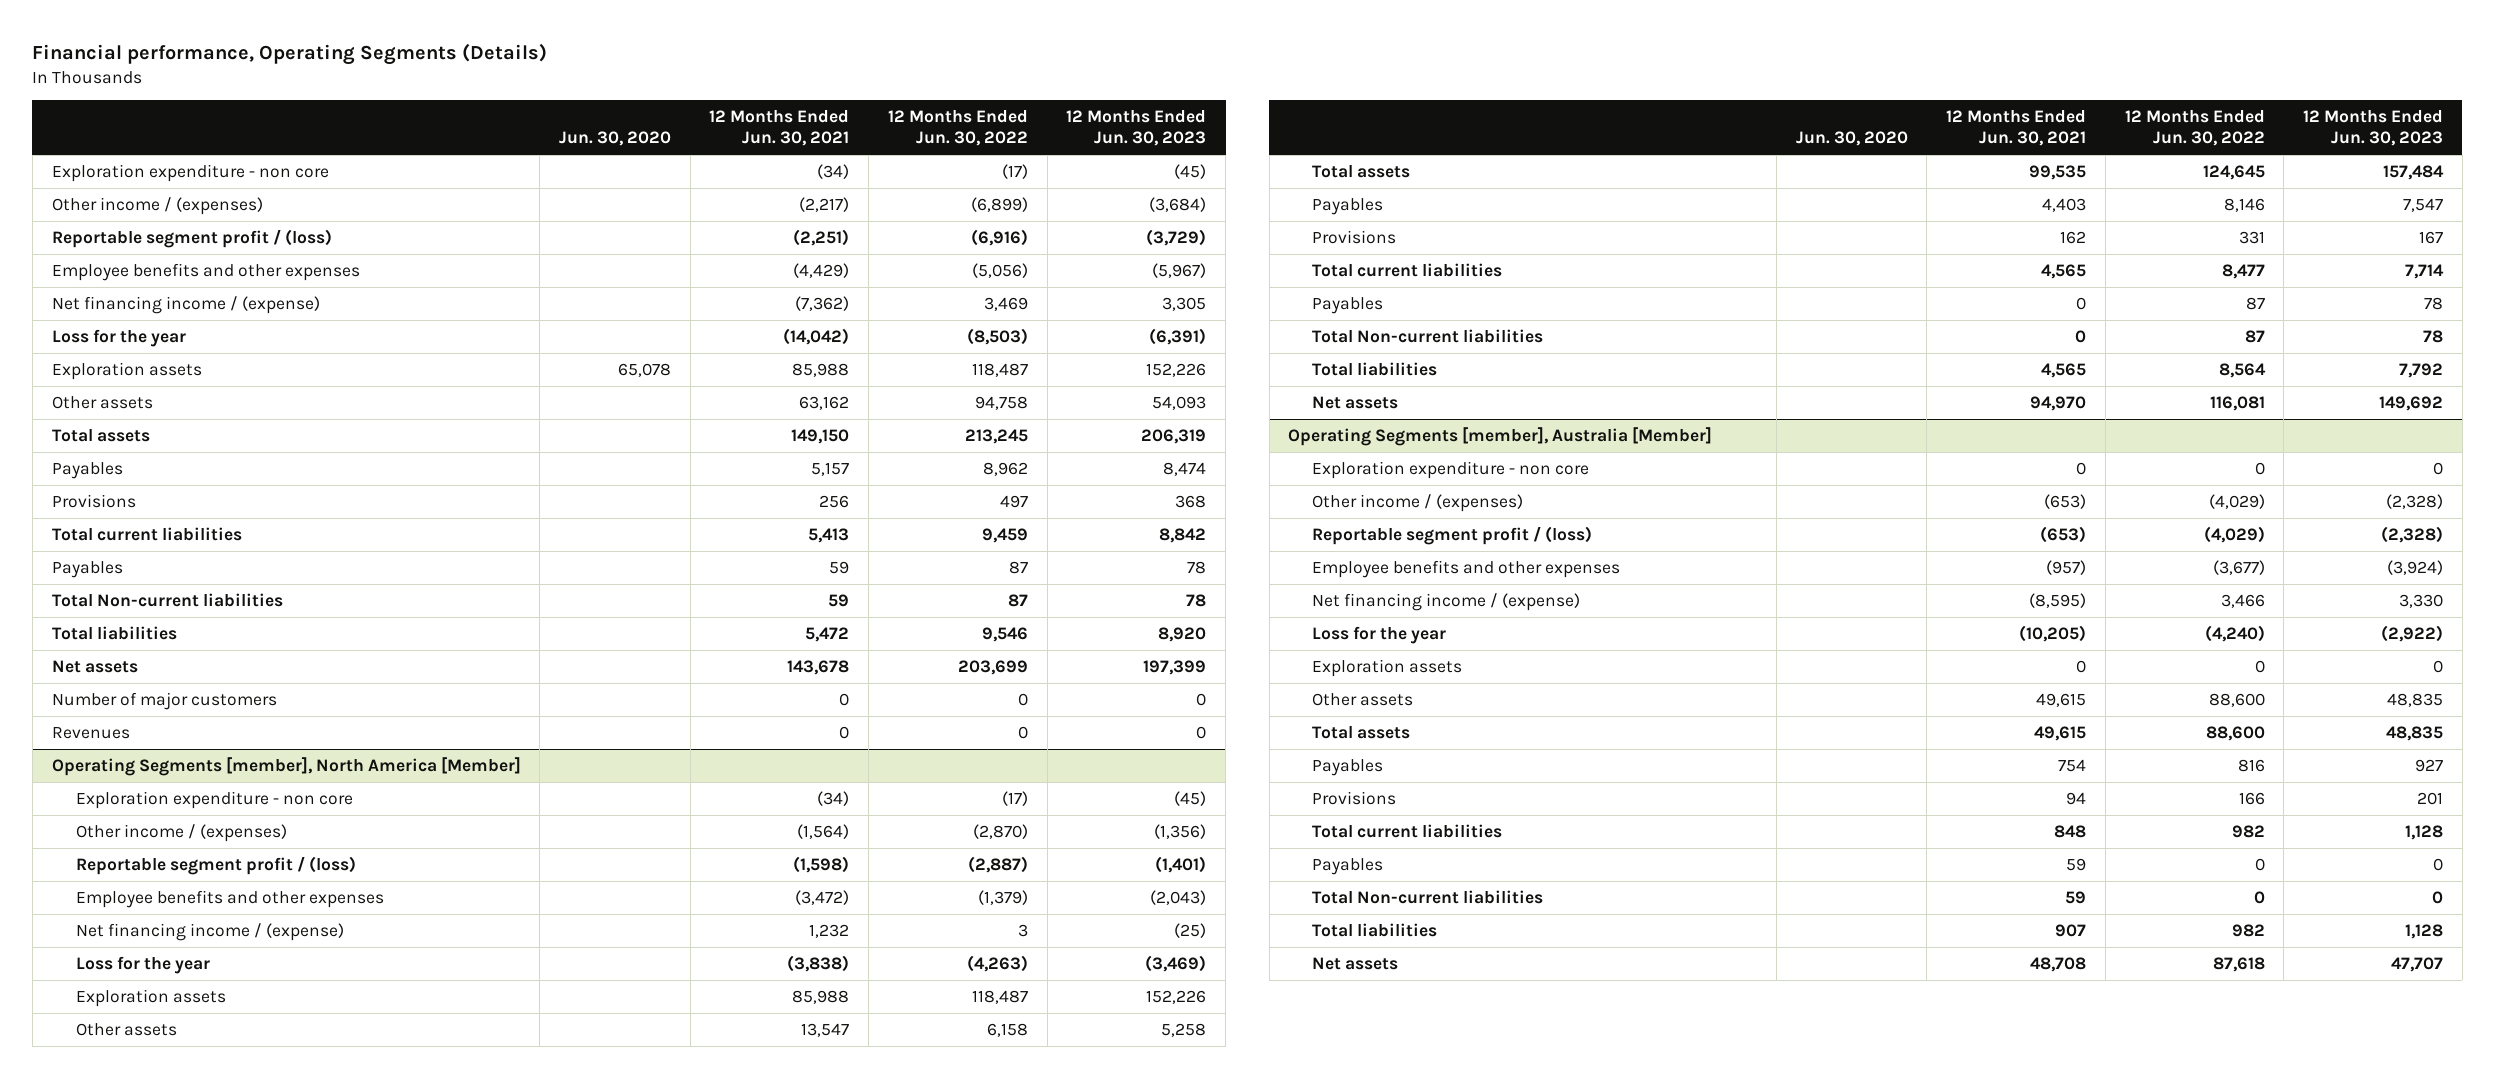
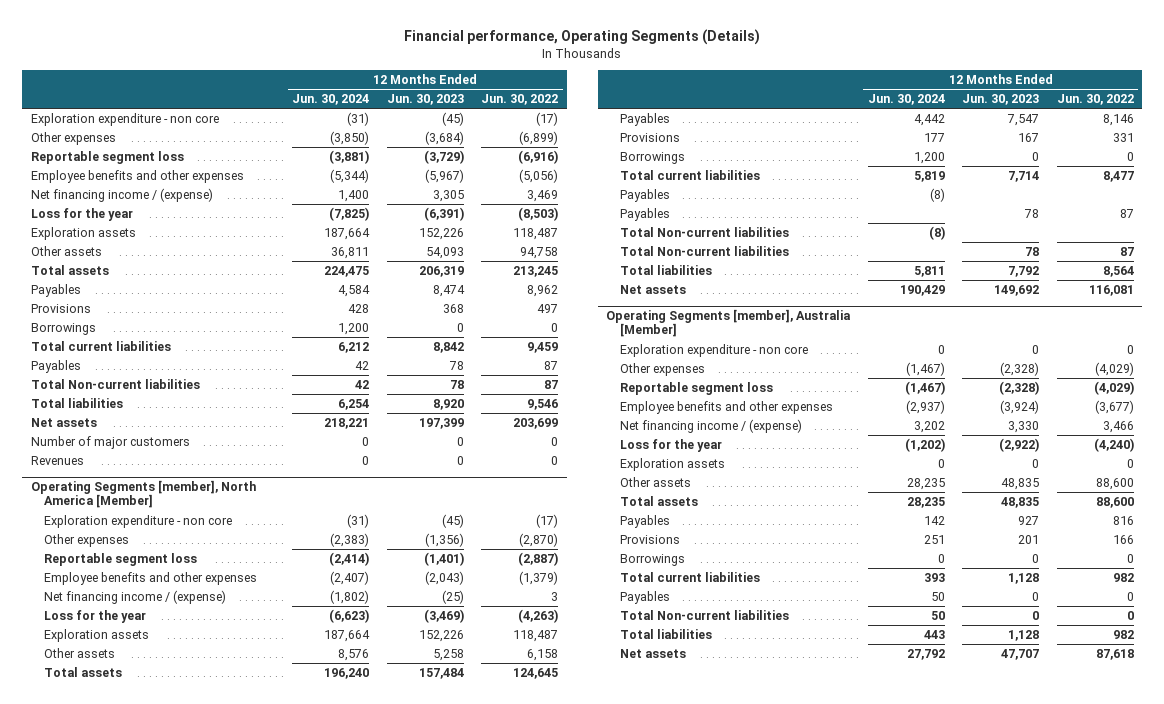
[559,131,672,147] Jun. 30, 2020 -> none
[709,110,850,147] 12 Months Ended Jun. 30, 2021 -> none
none -> [292,94,370,106] Jun. 30, 2024
[51,197,263,216] Other income / (expenses) -> [30,131,116,145] Other expenses
[51,229,332,249] Reportable segment profit / (loss) -> [30,150,184,164] Reportable segment loss
none -> [30,322,96,335] Borrowings
[75,824,287,843] Other income / (expenses) -> [44,533,130,547] Other expenses
[75,856,356,876] Reportable segment profit / (loss) -> [44,552,198,566] Reportable segment loss
none -> [619,151,685,164] Borrowings
none -> [619,188,670,202] Payables
none -> [619,226,789,237] Total Non-current liabilities
[1312,494,1524,513] Other income / (expenses) -> [619,362,705,376] Other expenses
[1312,526,1593,546] Reportable segment profit / (loss) -> [619,381,773,395] Reportable segment loss
none -> [619,553,685,566] Borrowings

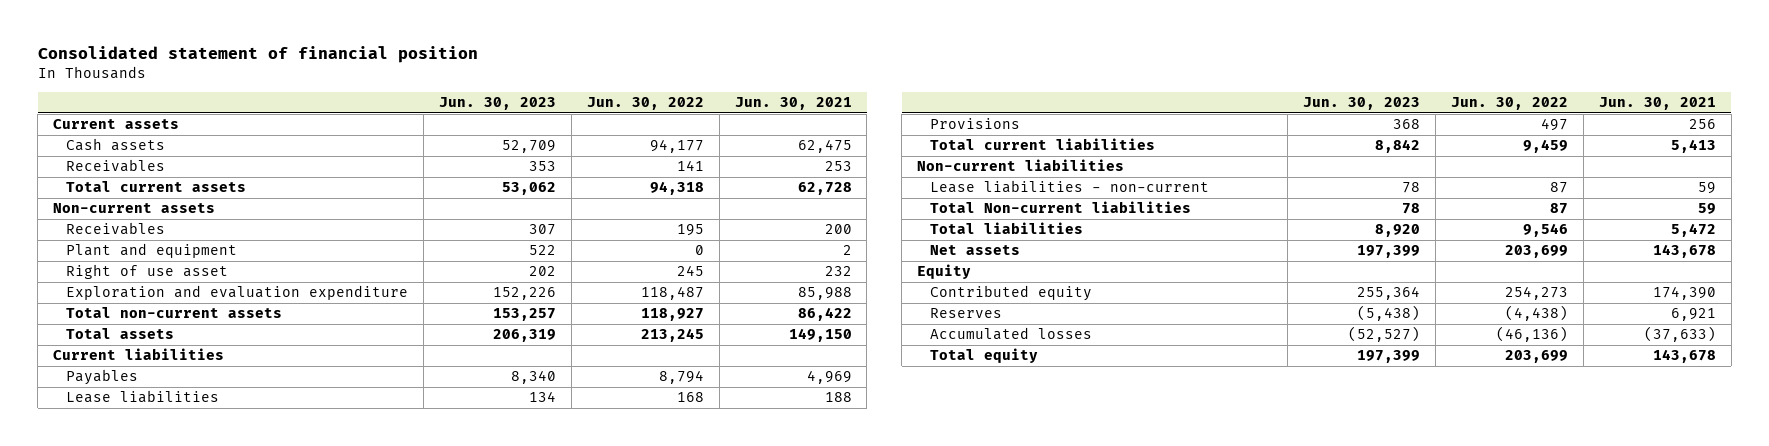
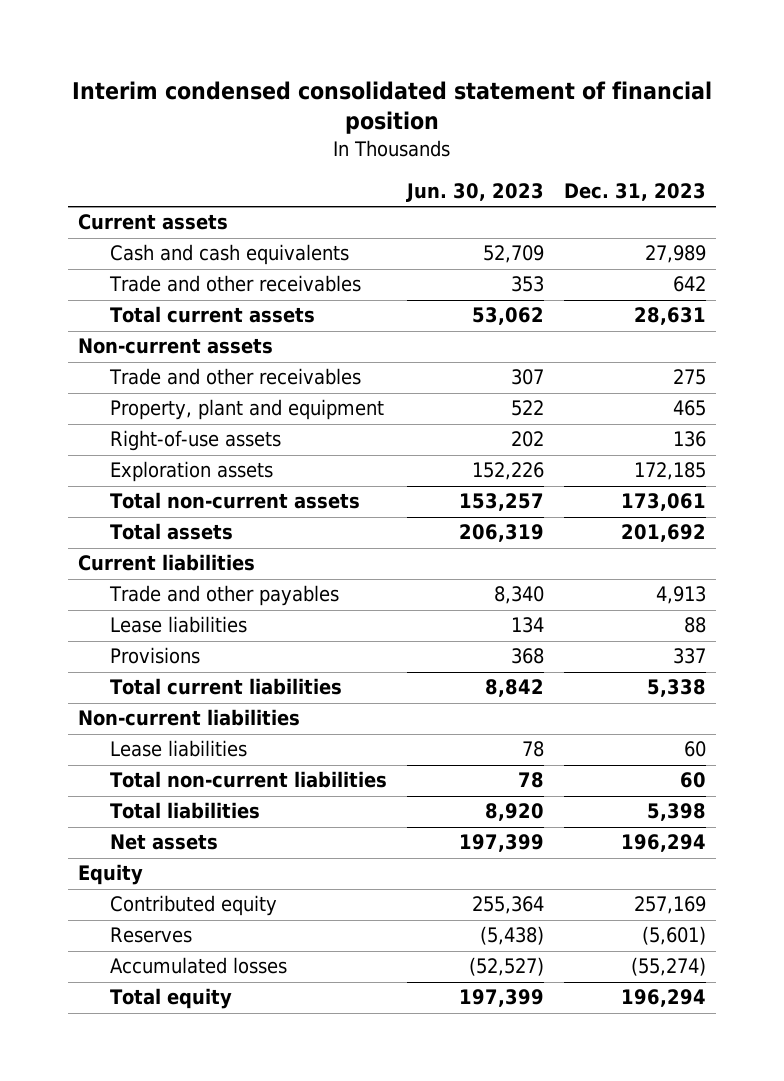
[37,46,478,64] Consolidated statement of financial position -> [72,80,713,135] Interim condensed consolidated statement of financial position
[586,97,704,111] Jun. 30, 2022 -> none
[734,97,852,111] Jun. 30, 2021 -> none
none -> [564,183,707,202] Dec. 31, 2023
[66,138,166,152] Cash assets -> [109,244,349,266] Cash and cash equivalents
[66,159,166,173] Receivables -> [108,275,361,293] Trade and other receivables
[66,222,166,236] Receivables -> [108,368,361,386] Trade and other receivables
[66,243,238,259] Plant and equipment -> [109,399,384,421] Property, plant and equipment
[66,264,229,280] Right of use asset -> [109,430,281,452] Right-of-use assets
[66,285,409,301] Exploration and evaluation expenditure -> [109,461,273,483] Exploration assets
[66,369,139,386] Payables -> [108,585,339,607] Trade and other payables
[930,180,1210,194] Lease liabilities - non-current -> [109,740,247,758] Lease liabilities
[930,201,1192,214] Total Non-current liabilities -> [109,771,387,789] Total non-current liabilities

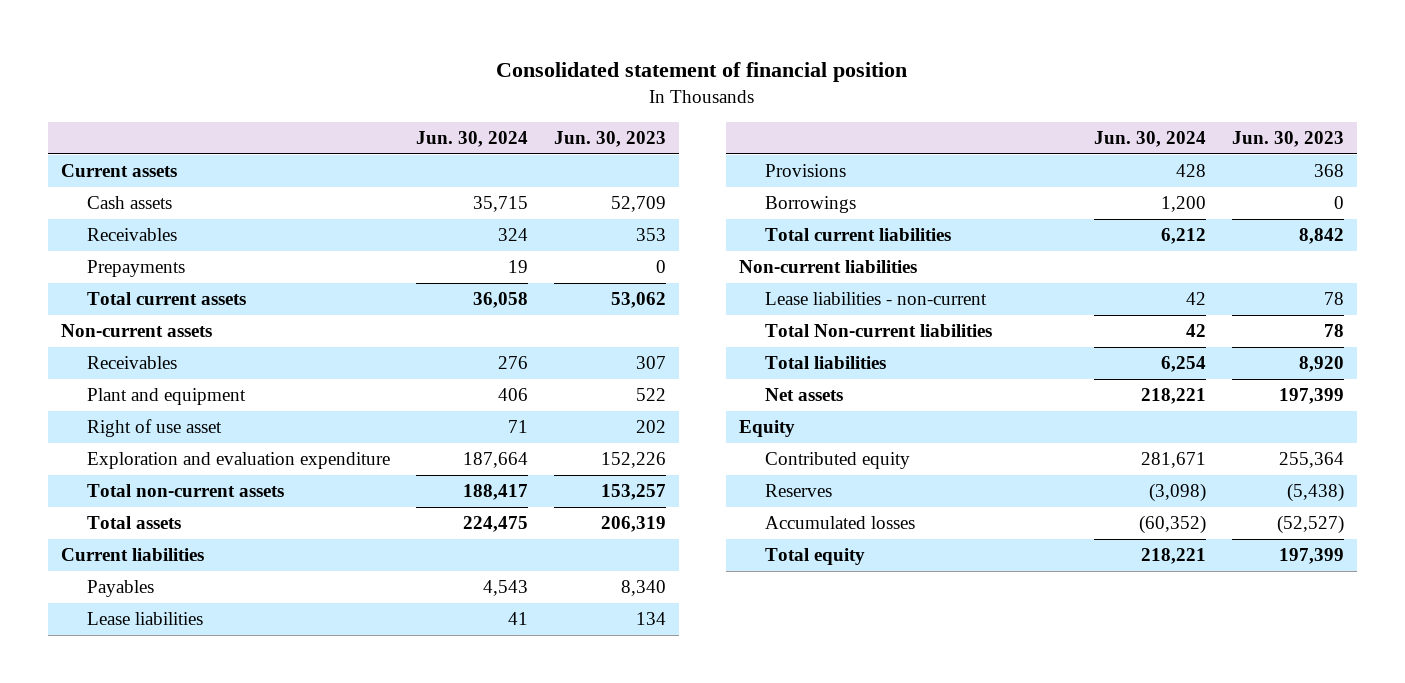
[72,80,713,135] Interim condensed consolidated statement of financial position -> [496,62,908,83] Consolidated statement of financial position
[564,183,707,202] Dec. 31, 2023 -> none
none -> [415,131,528,148] Jun. 30, 2024
[109,244,349,266] Cash and cash equivalents -> [87,195,173,209] Cash assets
[108,275,361,293] Trade and other receivables -> [87,227,178,241] Receivables
none -> [87,259,186,277] Prepayments
[108,368,361,386] Trade and other receivables -> [87,355,178,369] Receivables
[109,399,384,421] Property, plant and equipment -> [87,387,247,405] Plant and equipment
[109,430,281,452] Right-of-use assets -> [87,418,223,437] Right of use asset
[109,461,273,483] Exploration assets -> [87,451,391,469] Exploration and evaluation expenditure
[108,585,339,607] Trade and other payables -> [87,579,155,597] Payables
none -> [765,195,857,213] Borrowings
[109,740,247,758] Lease liabilities -> [765,291,988,305] Lease liabilities - non-current
[109,771,387,789] Total non-current liabilities -> [765,323,993,337] Total Non-current liabilities

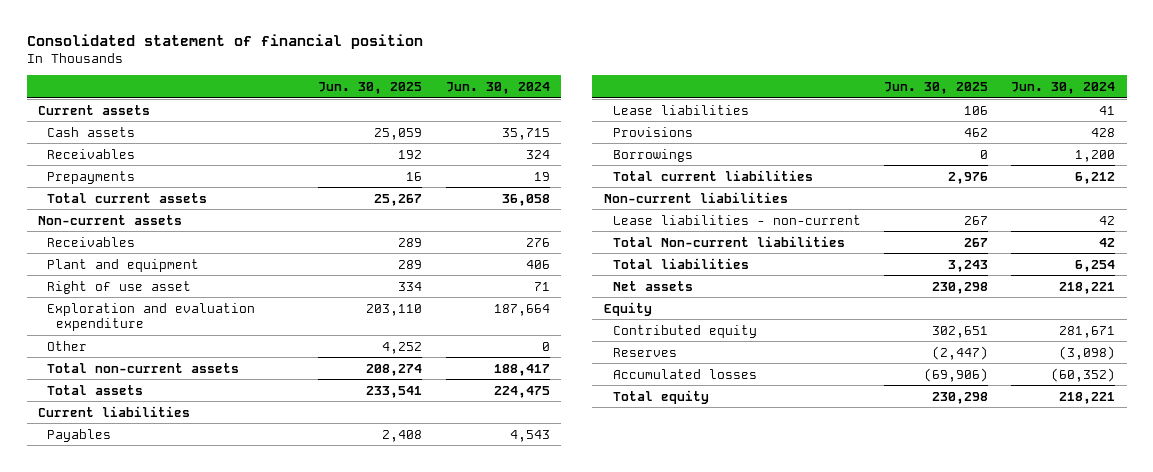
[553,131,666,148] Jun. 30, 2023 -> none
none -> [318,81,423,94] Jun. 30, 2025
none -> [47,340,88,351] Other

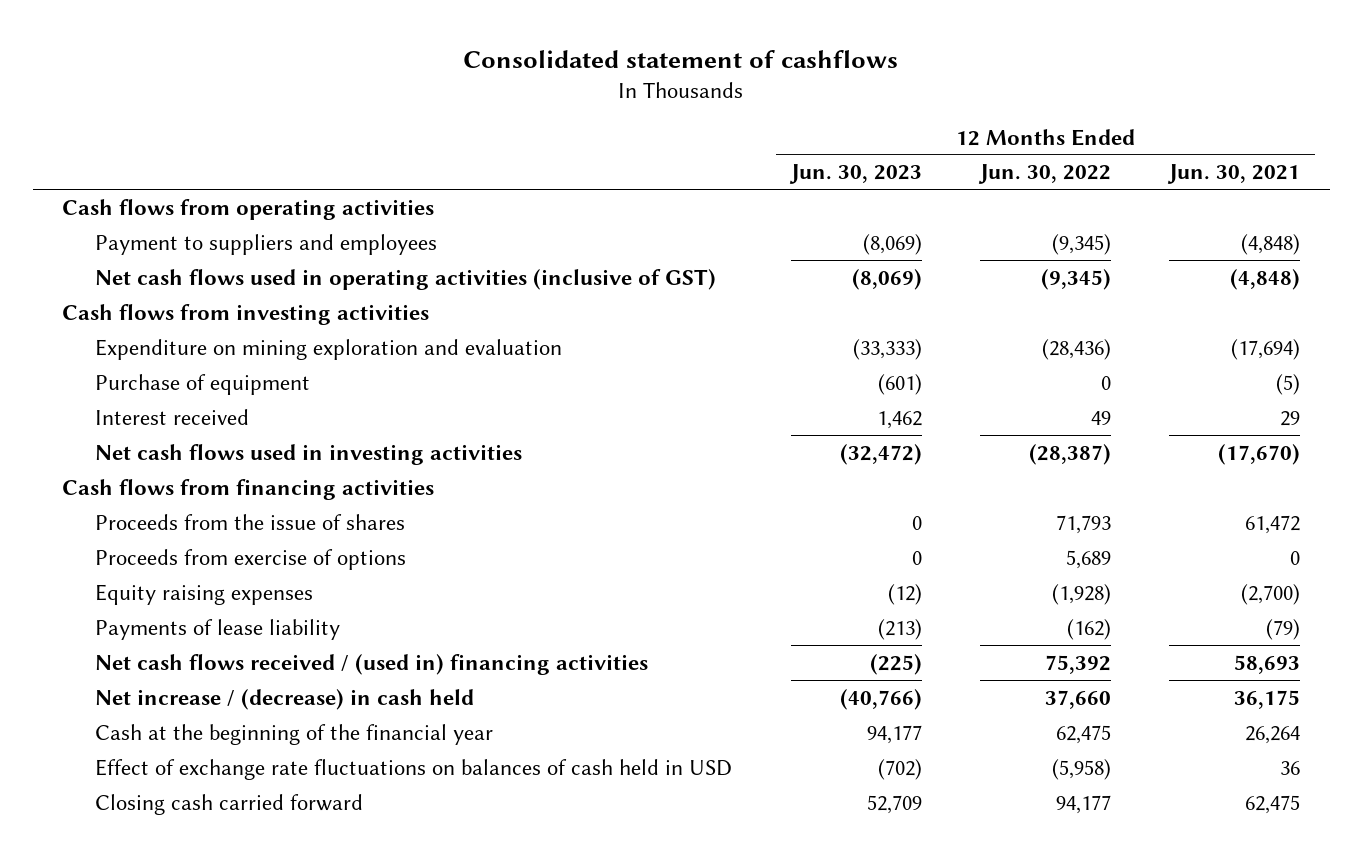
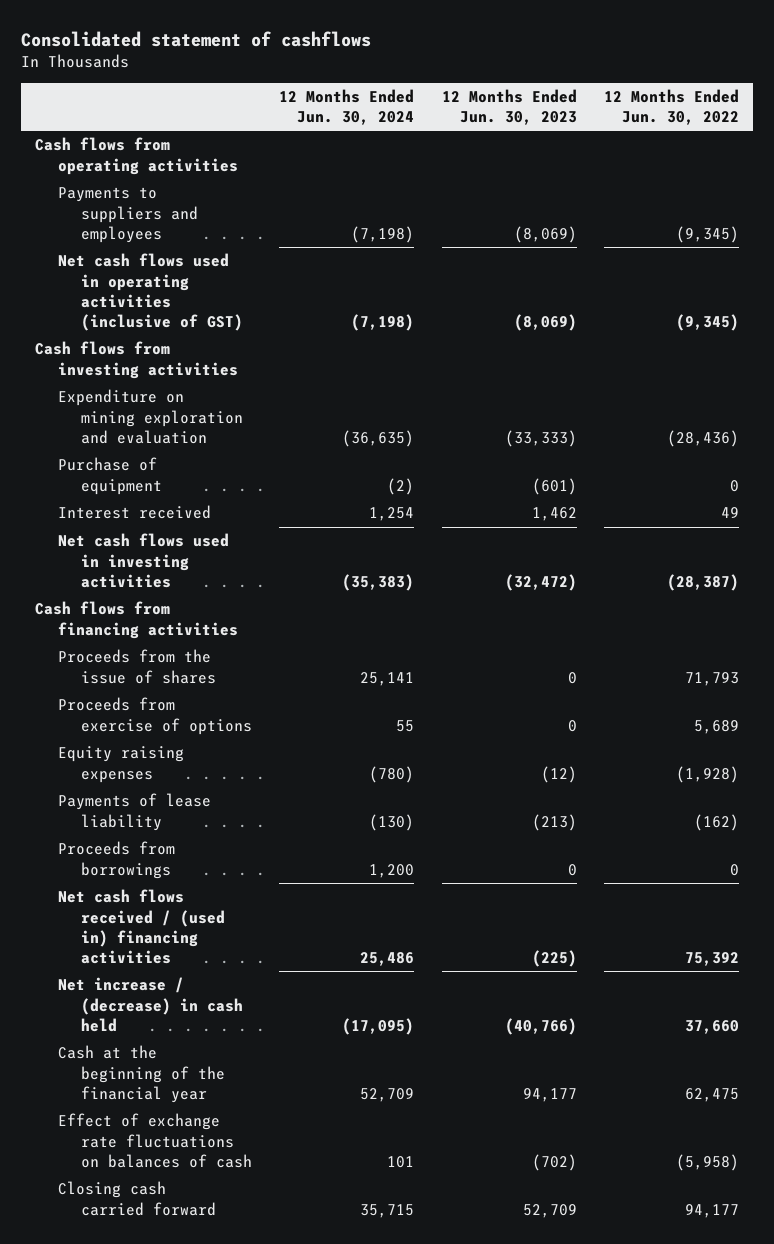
[1167,164,1301,185] Jun. 30, 2021 -> none
none -> [279,88,415,126] 12 Months Ended Jun. 30, 2024
[95,233,438,255] Payment to suppliers and employees -> [57,187,198,243] Payments to suppliers and employees
none -> [57,841,175,879] Proceeds from borrowings
[95,758,733,780] Effect of exchange rate fluctuations on balances of cash held in USD -> [57,1113,252,1168] Effect of exchange rate fluctuations on balances of cash

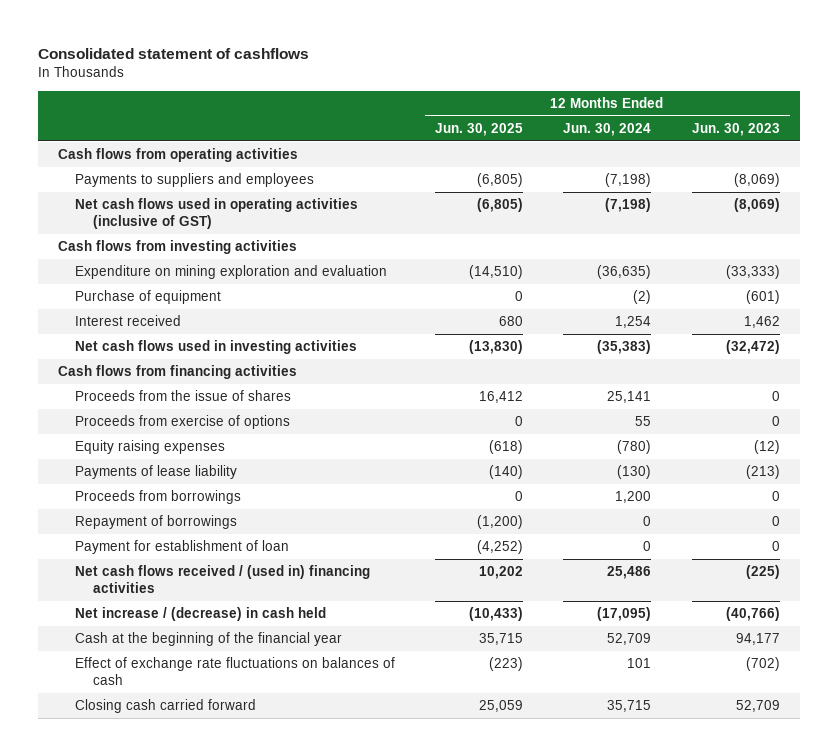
[604,88,740,126] 12 Months Ended Jun. 30, 2022 -> none
none -> [435,122,524,136] Jun. 30, 2025
none -> [75,515,238,530] Repayment of borrowings
none -> [75,540,290,555] Payment for establishment of loan

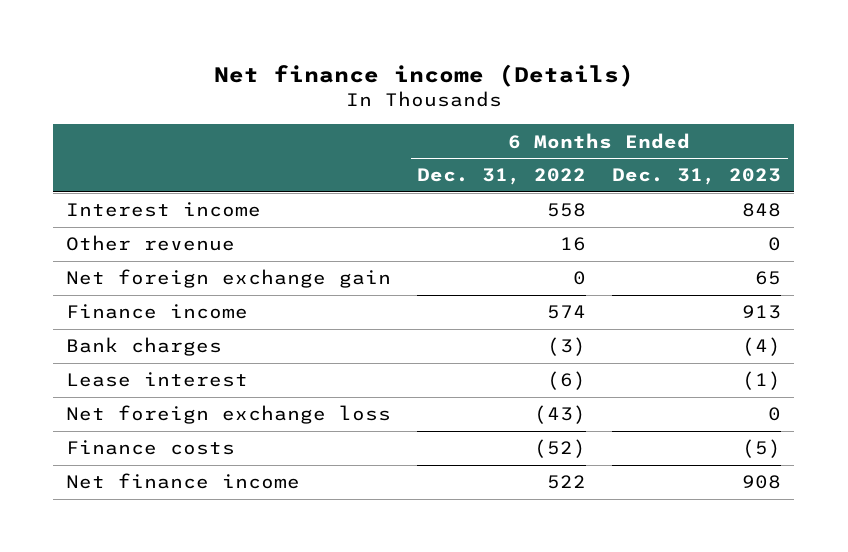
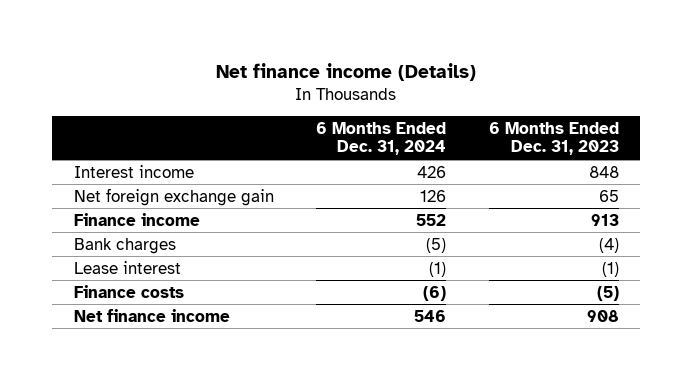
[417,168,587,186] Dec. 31, 2022 -> none
none -> [316,121,447,156] 6 Months Ended Dec. 31, 2024
[66,235,236,252] Other revenue -> none
[66,405,392,425] Net foreign exchange loss -> none

